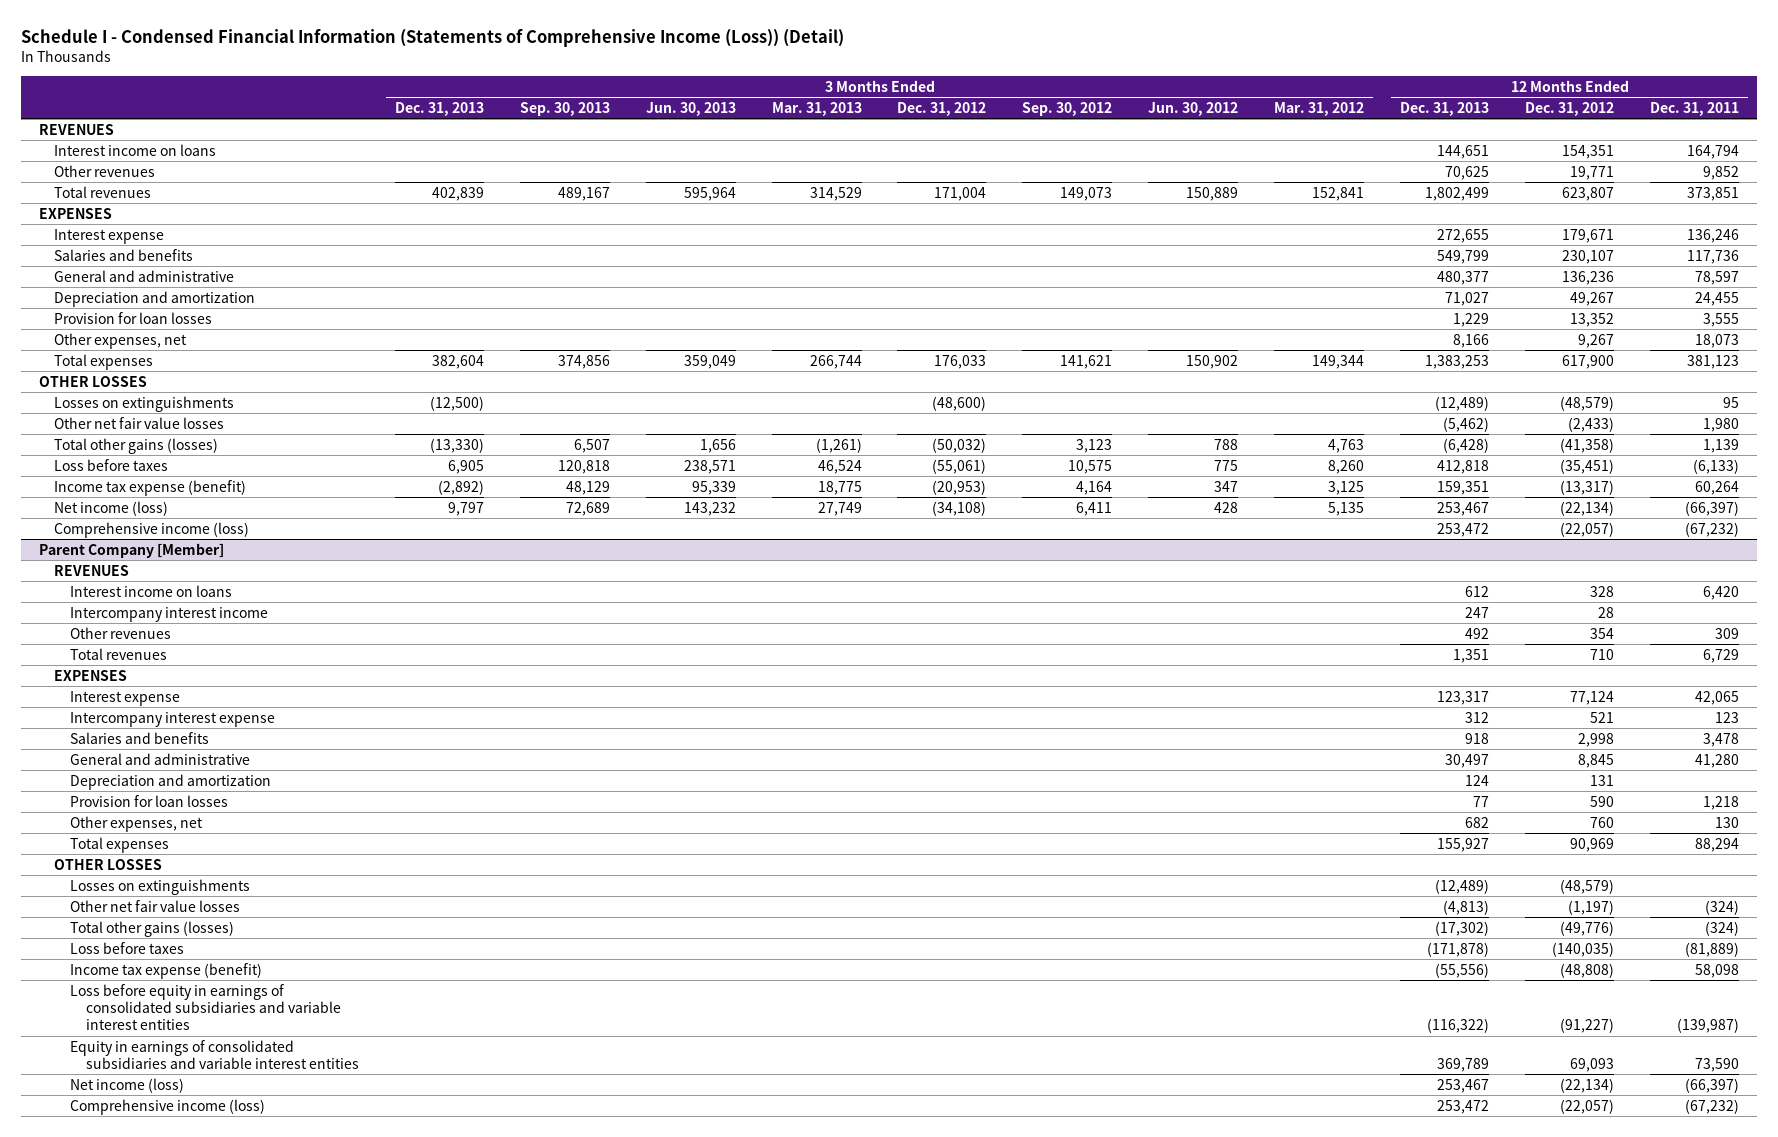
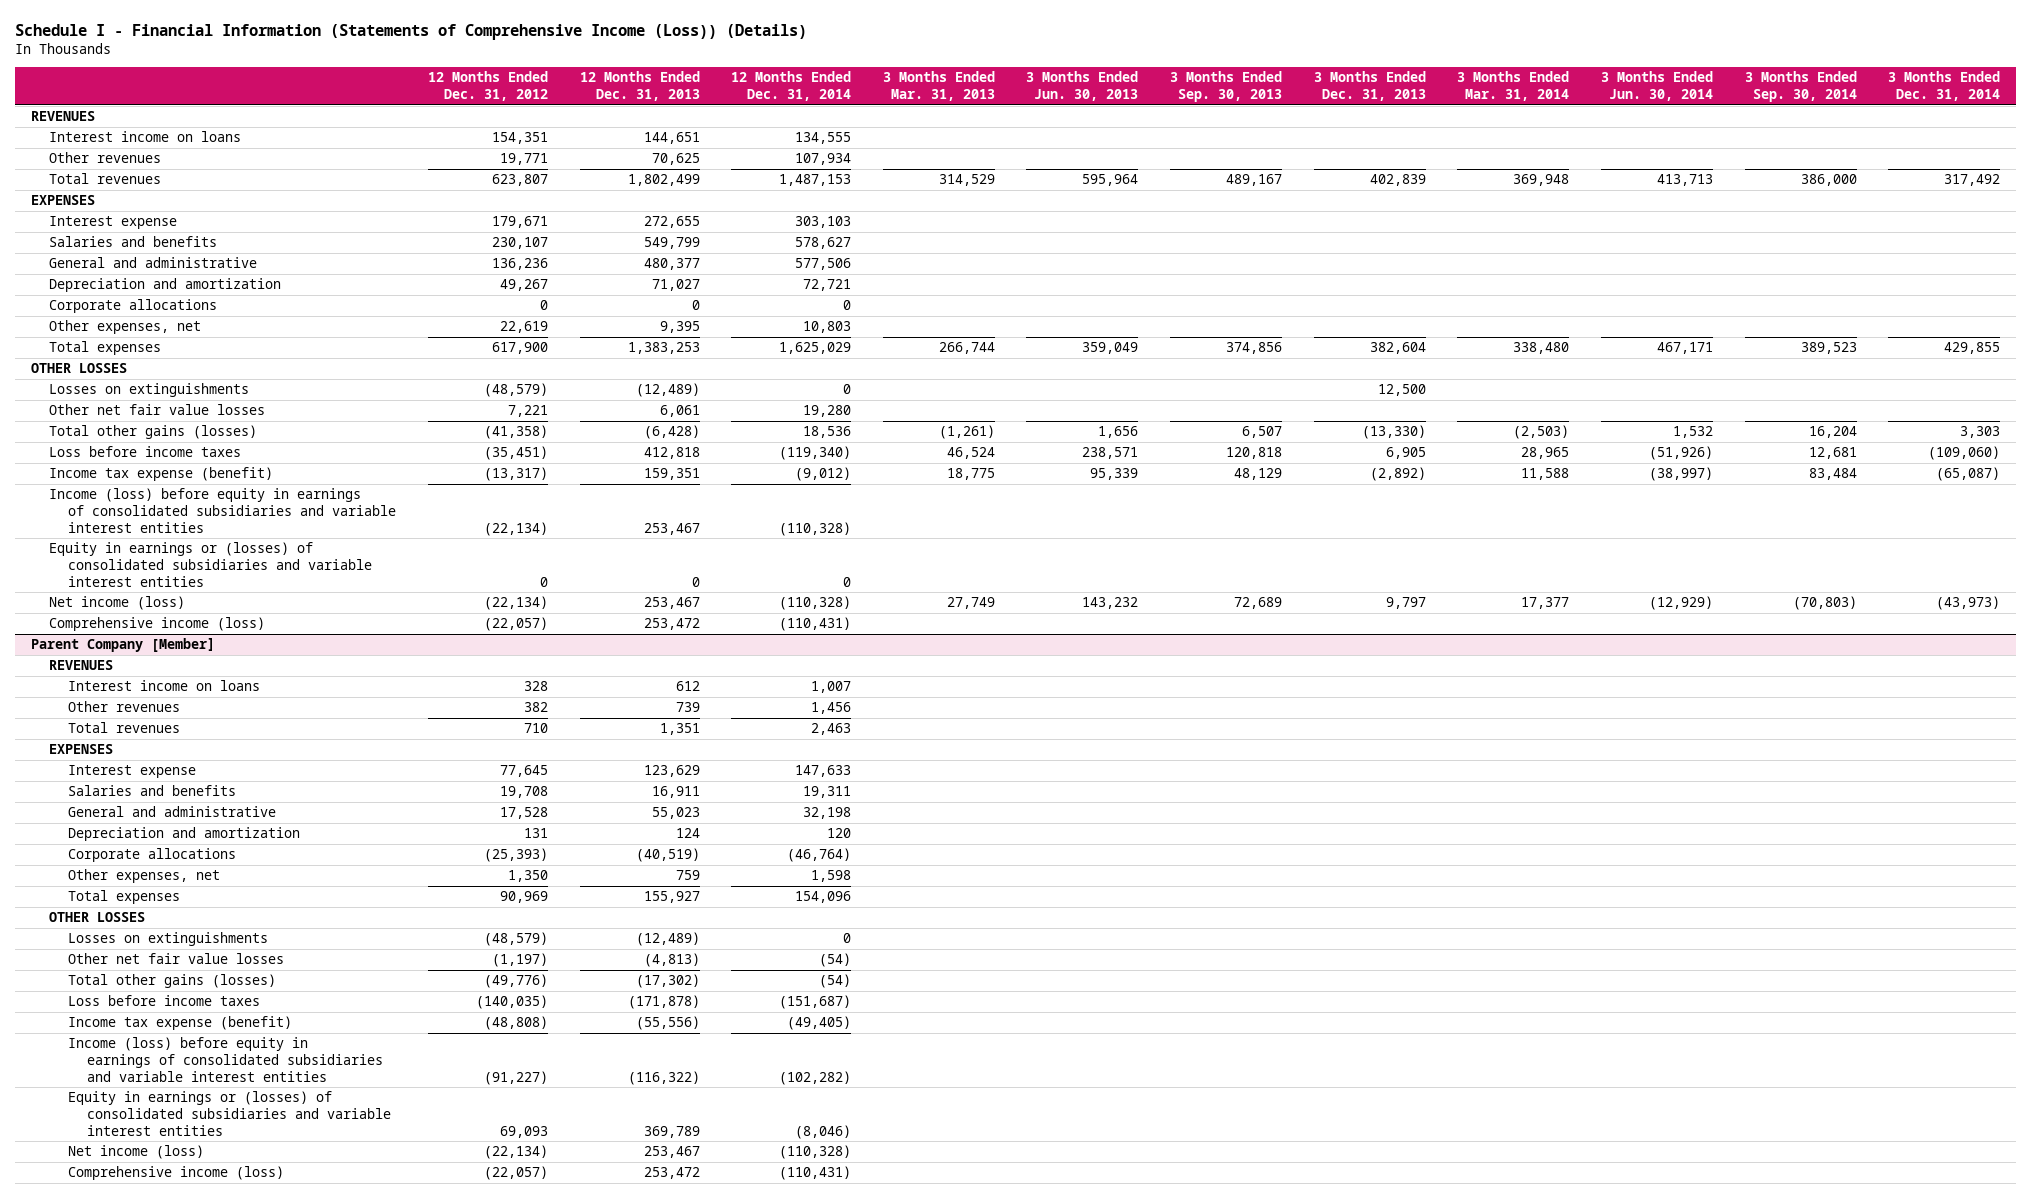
[20,28,844,47] Schedule I - Condensed Financial Information (Statements of Comprehensive Income (Loss)) (Detail) -> [14,23,807,40] Schedule I - Financial Information (Statements of Comprehensive Income (Loss)) (Details)
[897,102,987,117] Dec. 31, 2012 -> none
[1022,102,1113,117] Sep. 30, 2012 -> none
[1148,102,1239,117] Jun. 30, 2012 -> none
[1274,102,1365,117] Mar. 31, 2012 -> none
[1650,102,1740,117] Dec. 31, 2011 -> none
none -> [731,71,852,102] 12 Months Ended Dec. 31, 2014
none -> [1457,71,1570,102] 3 Months Ended Mar. 31, 2014
none -> [1601,71,1714,102] 3 Months Ended Jun. 30, 2014
none -> [1744,71,1857,103] 3 Months Ended Sep. 30, 2014
none -> [1888,71,2001,102] 3 Months Ended Dec. 31, 2014
[54,311,213,324] Provision for loan losses -> none
none -> [49,299,218,314] Corporate allocations
[1453,333,1490,348] 8,166 -> [659,321,700,334] 9,395
[1578,333,1615,348] 9,267 -> [499,321,548,334] 22,619
[429,395,484,411] (12,500) -> [1377,384,1426,397] 12,500
[1443,416,1490,432] (5,462) -> [659,405,700,418] 6,061
[1568,416,1615,432] (2,433) -> [507,405,548,418] 7,221
[54,458,169,471] Loss before taxes -> [49,446,242,458] Loss before income taxes
none -> [49,488,397,533] Income (loss) before equity in earnings of consolidated subsidiaries and variable interest entities
none -> [49,542,373,587] Equity in earnings or (losses) of consolidated subsidiaries and variable interest entities
[70,606,269,622] Intercompany interest income -> none
[1465,627,1490,639] 492 -> [675,702,700,713] 739
[1590,627,1615,639] 354 -> [523,702,548,713] 382
[70,711,276,727] Intercompany interest expense -> none
[1437,690,1490,705] 123,317 -> [643,765,700,778] 123,629
[1570,690,1615,705] 77,124 -> [499,765,548,778] 77,645
[1465,732,1490,744] 918 -> [651,786,700,799] 16,911
[1578,732,1615,747] 2,998 -> [499,786,548,799] 19,708
[1445,753,1490,768] 30,497 -> [651,807,700,820] 55,023
[1578,753,1615,768] 8,845 -> [499,807,548,820] 17,528
[70,794,229,807] Provision for loan losses -> none
none -> [68,848,237,863] Corporate allocations
[1465,816,1490,828] 682 -> [675,870,700,881] 759
[1590,816,1615,828] 760 -> [507,870,548,883] 1,350
[70,941,185,954] Loss before taxes -> [68,995,261,1007] Loss before income taxes
[70,983,341,1031] Loss before equity in earnings of consolidated subsidiaries and variable interest entities -> [68,1037,384,1082] Income (loss) before equity in earnings of consolidated subsidiaries and variable interest entities
[70,1039,359,1069] Equity in earnings of consolidated subsidiaries and variable interest entities -> [68,1091,392,1136] Equity in earnings or (losses) of consolidated subsidiaries and variable interest entities

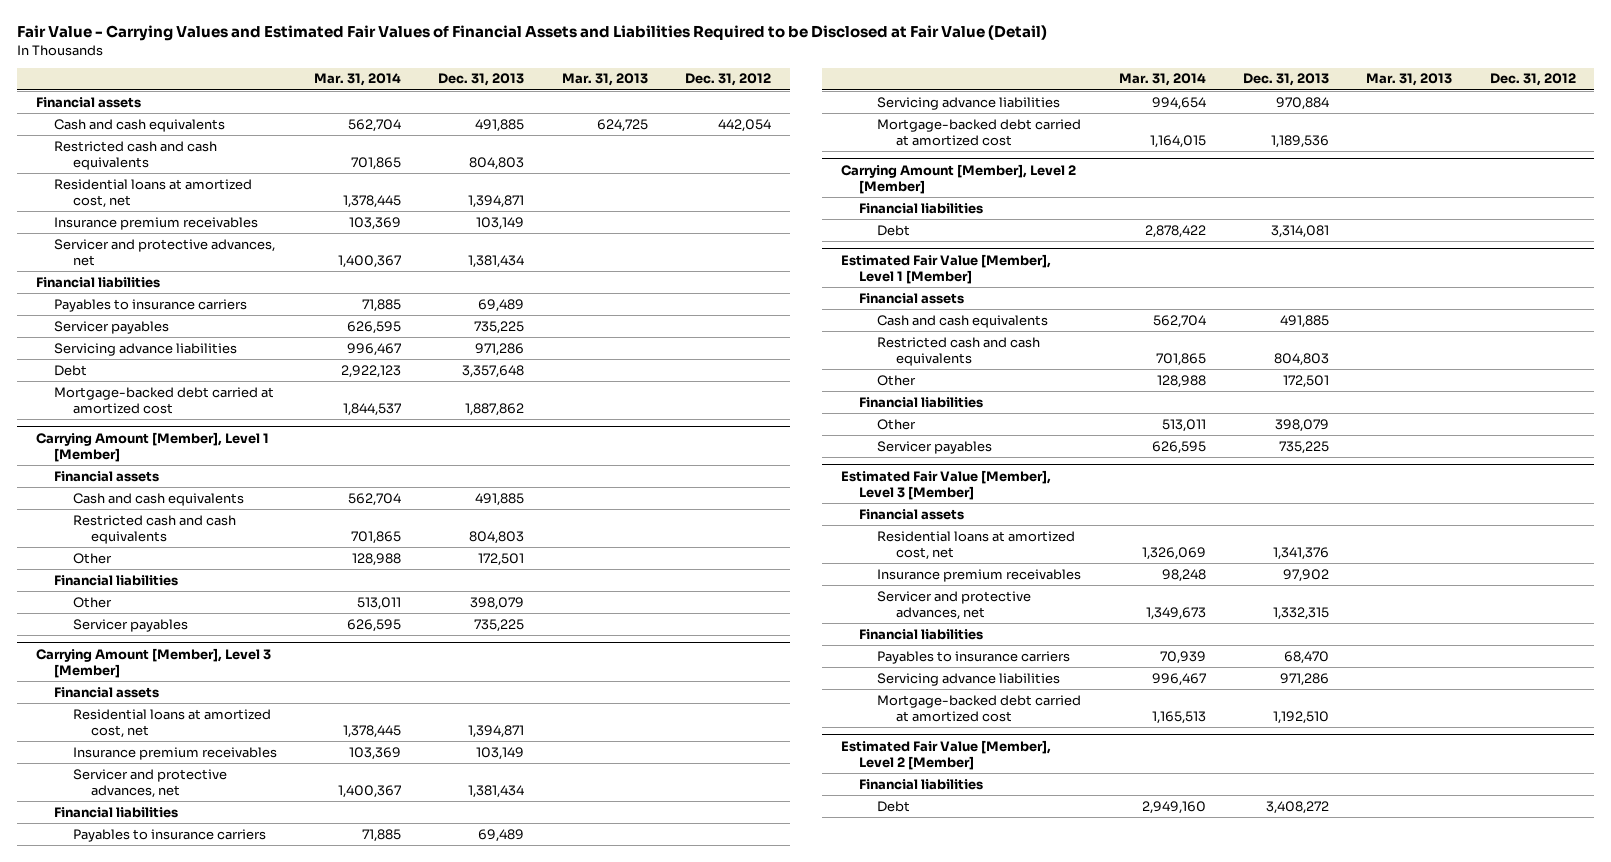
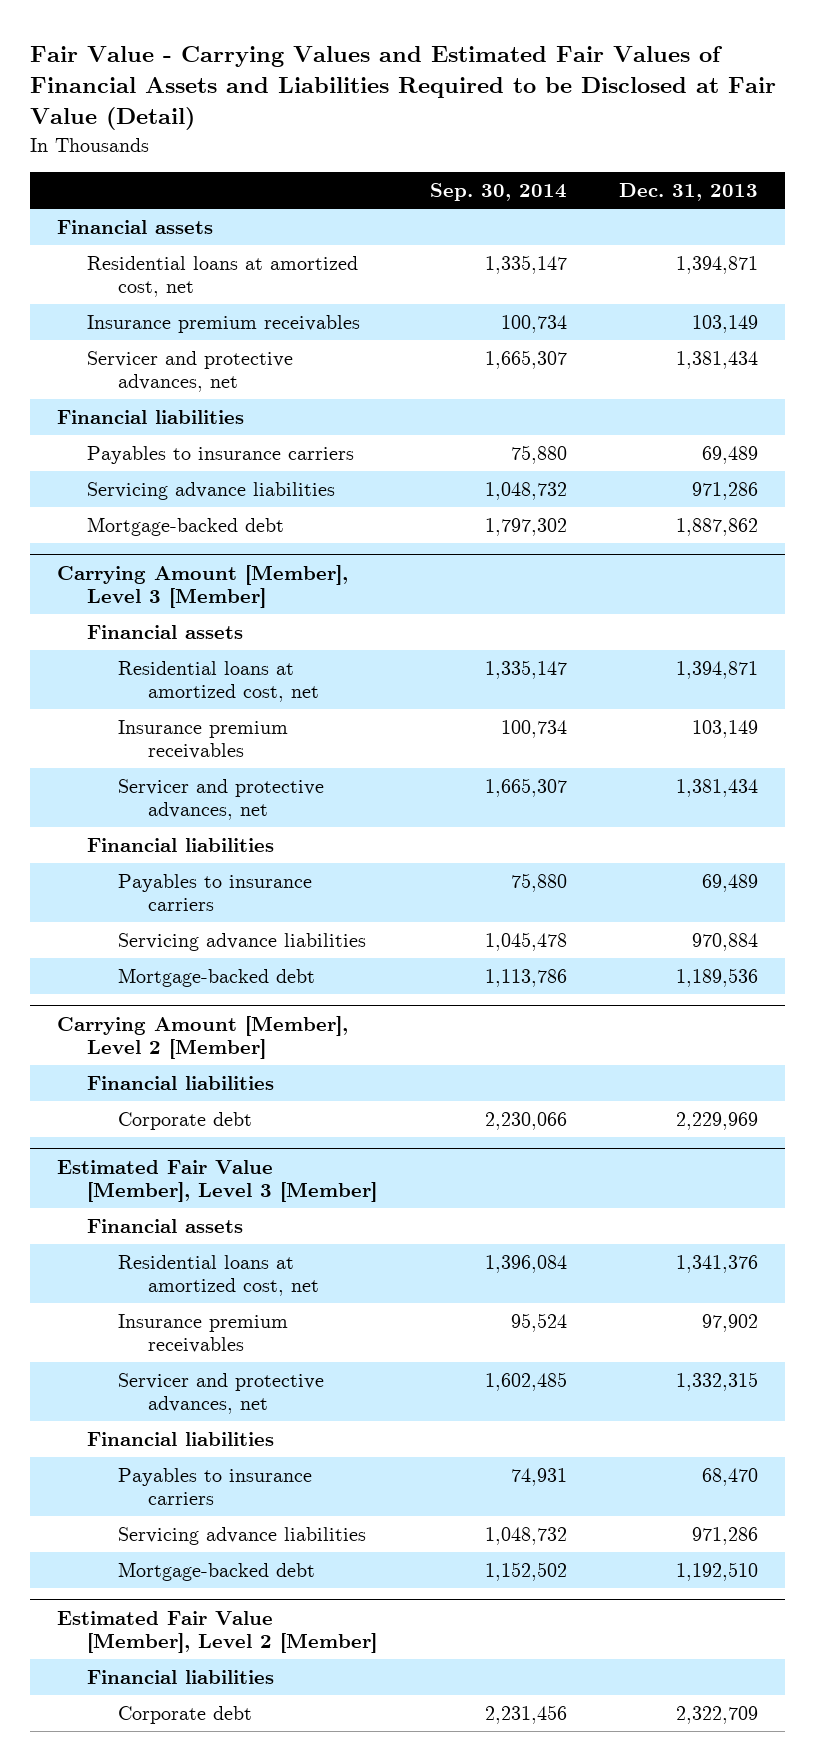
[313,73,401,87] Mar. 31, 2014 -> none
[561,73,648,87] Mar. 31, 2013 -> none
[684,73,771,87] Dec. 31, 2012 -> none
none -> [429,182,567,201] Sep. 30, 2014
[54,118,226,132] Cash and cash equivalents -> none
[54,140,218,170] Restricted cash and cash equivalents -> none
[54,320,170,334] Servicer payables -> none
[54,364,88,376] Debt -> none
[35,431,269,462] Carrying Amount [Member], Level 1 [Member] -> none
[54,470,160,482] Financial assets -> none
[72,492,244,506] Cash and cash equivalents -> none
[72,514,236,544] Restricted cash and cash equivalents -> none
[72,552,112,564] Other -> none
[54,574,179,586] Financial liabilities -> none
[72,596,112,608] Other -> none
[72,618,188,632] Servicer payables -> none
[54,386,275,414] Mortgage-backed debt carried at amortized cost -> [87,516,285,536] Mortgage-backed debt
[877,118,1082,146] Mortgage-backed debt carried at amortized cost -> [117,967,315,987] Mortgage-backed debt
[840,253,1051,284] Estimated Fair Value [Member], Level 1 [Member] -> none
[858,292,964,304] Financial assets -> none
[877,314,1049,328] Cash and cash equivalents -> none
[877,336,1041,366] Restricted cash and cash equivalents -> none
[877,374,917,386] Other -> none
[858,396,983,408] Financial liabilities -> none
[877,418,917,430] Other -> none
[877,440,993,454] Servicer payables -> none
[877,224,911,236] Debt -> [117,1111,252,1130] Corporate debt
[1271,224,1330,238] 3,314,081 -> [676,1111,759,1130] 2,229,969
[877,694,1082,722] Mortgage-backed debt carried at amortized cost -> [117,1561,315,1581] Mortgage-backed debt
[877,800,911,812] Debt -> [117,1705,252,1724] Corporate debt
[1266,800,1330,814] 3,408,272 -> [676,1705,759,1724] 2,322,709

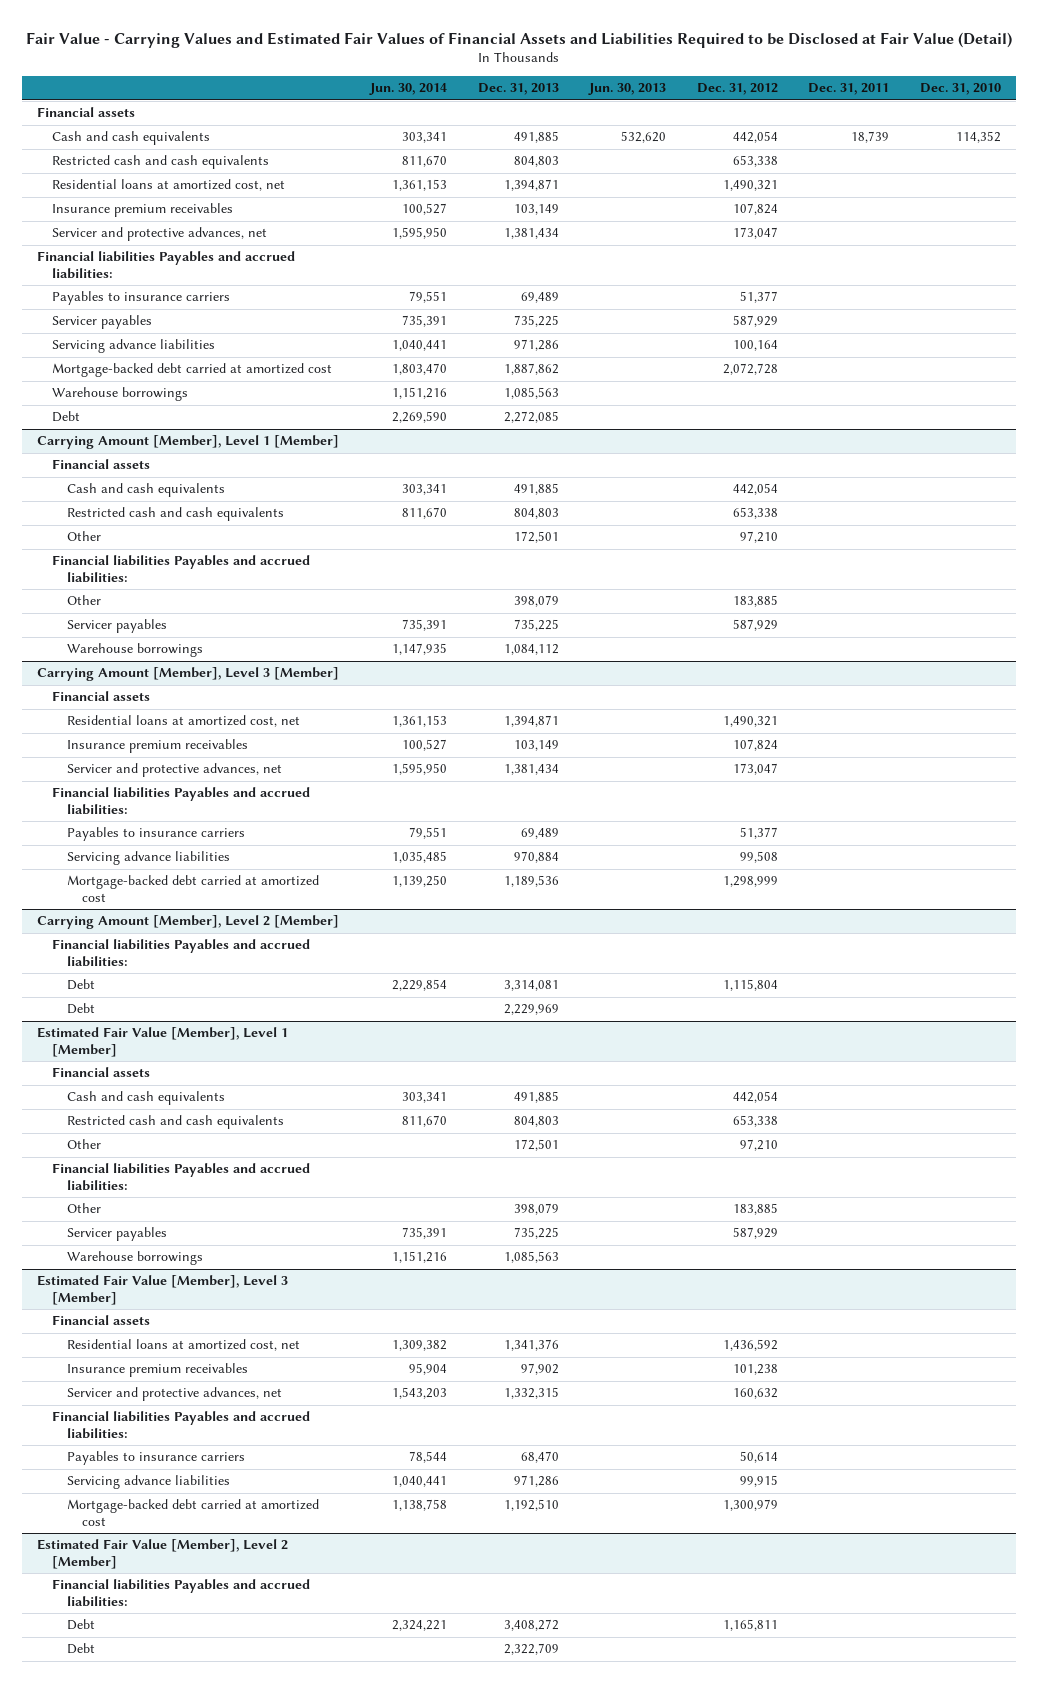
[429,182,567,201] Sep. 30, 2014 -> none
none -> [369,83,448,96] Jun. 30, 2014
none -> [588,83,667,96] Jun. 30, 2013
none -> [696,83,778,96] Dec. 31, 2012
none -> [808,83,890,96] Dec. 31, 2011
none -> [920,83,1002,96] Dec. 31, 2010
none -> [52,131,211,146] Cash and cash equivalents
none -> [52,155,270,170] Restricted cash and cash equivalents
[56,409,244,424] Financial liabilities -> [37,251,296,279] Financial liabilities Payables and accrued liabilities:
none -> [52,315,153,330] Servicer payables
[87,516,285,536] Mortgage-backed debt -> [52,363,333,378] Mortgage-backed debt carried at amortized cost
none -> [52,387,189,402] Warehouse borrowings
none -> [52,411,81,423] Debt
none -> [37,435,340,450] Carrying Amount [Member], Level 1 [Member]
none -> [52,459,151,470] Financial assets
none -> [66,483,225,498] Cash and cash equivalents
none -> [66,507,284,522] Restricted cash and cash equivalents
none -> [66,531,101,542] Other
none -> [52,555,311,583] Financial liabilities Payables and accrued liabilities:
none -> [66,595,101,606] Other
none -> [66,619,167,634] Servicer payables
none -> [66,643,203,658] Warehouse borrowings
[87,837,275,852] Financial liabilities -> [52,787,311,815] Financial liabilities Payables and accrued liabilities:
[117,967,315,987] Mortgage-backed debt -> [66,875,319,902] Mortgage-backed debt carried at amortized cost
[87,1075,275,1090] Financial liabilities -> [52,939,311,967] Financial liabilities Payables and accrued liabilities:
[117,1111,252,1130] Corporate debt -> [66,979,95,991] Debt
[676,1111,759,1130] 2,229,969 -> [503,980,559,992] 3,314,081
none -> [66,1003,95,1015] Debt
none -> [37,1027,289,1057] Estimated Fair Value [Member], Level 1 [Member]
none -> [52,1067,151,1078] Financial assets
none -> [66,1091,225,1106] Cash and cash equivalents
none -> [66,1115,284,1130] Restricted cash and cash equivalents
none -> [66,1139,101,1150] Other
none -> [52,1163,311,1191] Financial liabilities Payables and accrued liabilities:
none -> [66,1203,101,1214] Other
none -> [66,1227,167,1242] Servicer payables
none -> [66,1251,203,1266] Warehouse borrowings
[87,1431,275,1446] Financial liabilities -> [52,1411,311,1439] Financial liabilities Payables and accrued liabilities:
[117,1561,315,1581] Mortgage-backed debt -> [66,1499,319,1526] Mortgage-backed debt carried at amortized cost
[87,1669,275,1684] Financial liabilities -> [52,1579,311,1607] Financial liabilities Payables and accrued liabilities:
[117,1705,252,1724] Corporate debt -> [66,1619,95,1631] Debt
[676,1705,759,1724] 2,322,709 -> [503,1619,559,1632] 3,408,272
none -> [66,1643,95,1655] Debt

